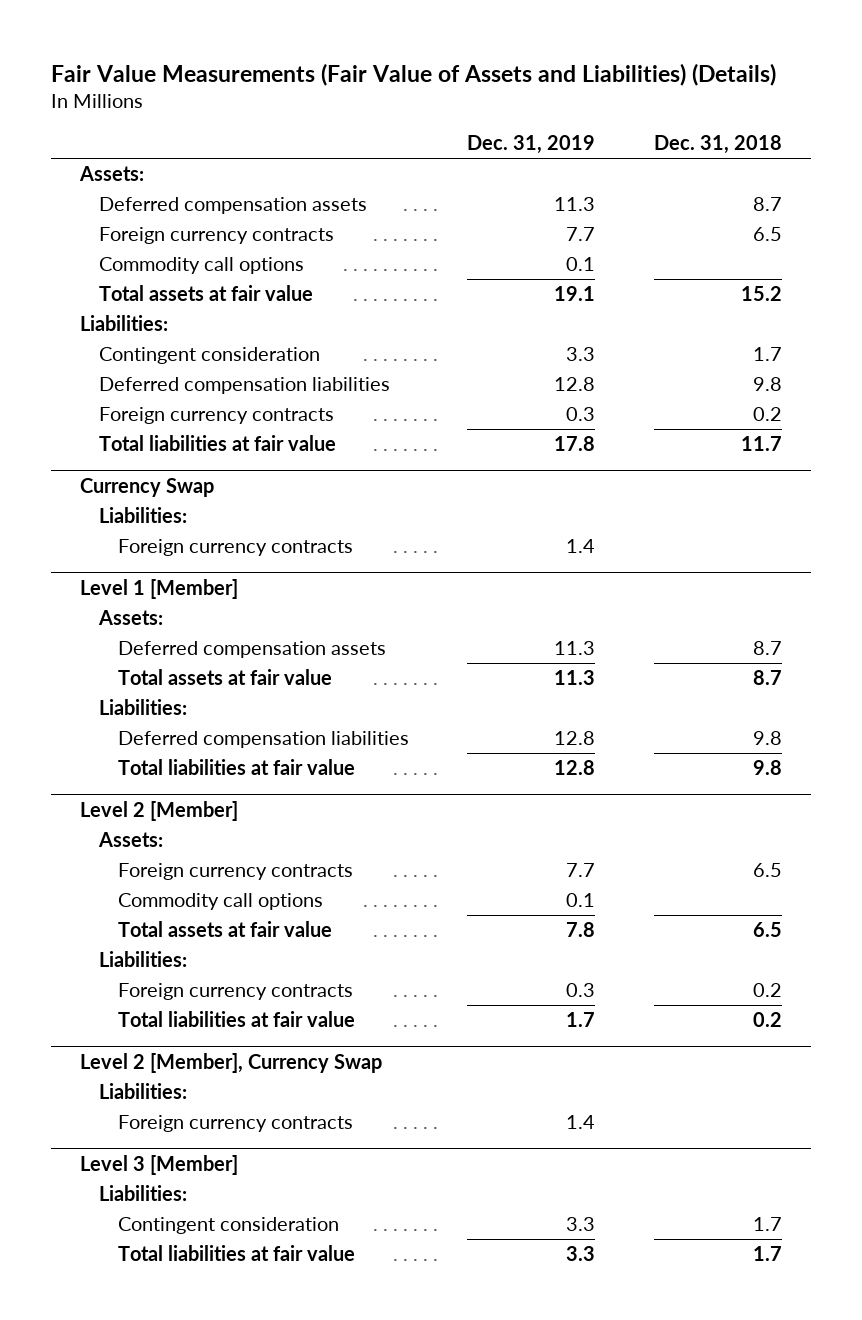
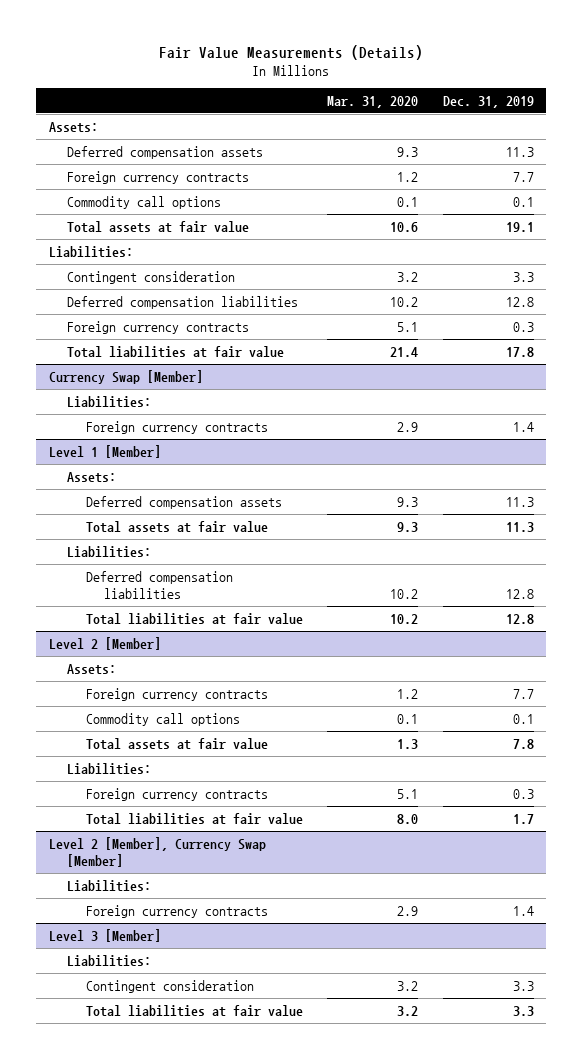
[51,62,777,86] Fair Value Measurements (Fair Value of Assets and Liabilities) (Details) -> [159,44,424,60] Fair Value Measurements (Details)
[653,135,782,155] Dec. 31, 2018 -> none
none -> [327,95,419,108] Mar. 31, 2020
[80,477,215,497] Currency Swap -> [48,369,203,384] Currency Swap [Member]
[80,1052,383,1073] Level 2 [Member], Currency Swap -> [48,836,266,867] Level 2 [Member], Currency Swap [Member]

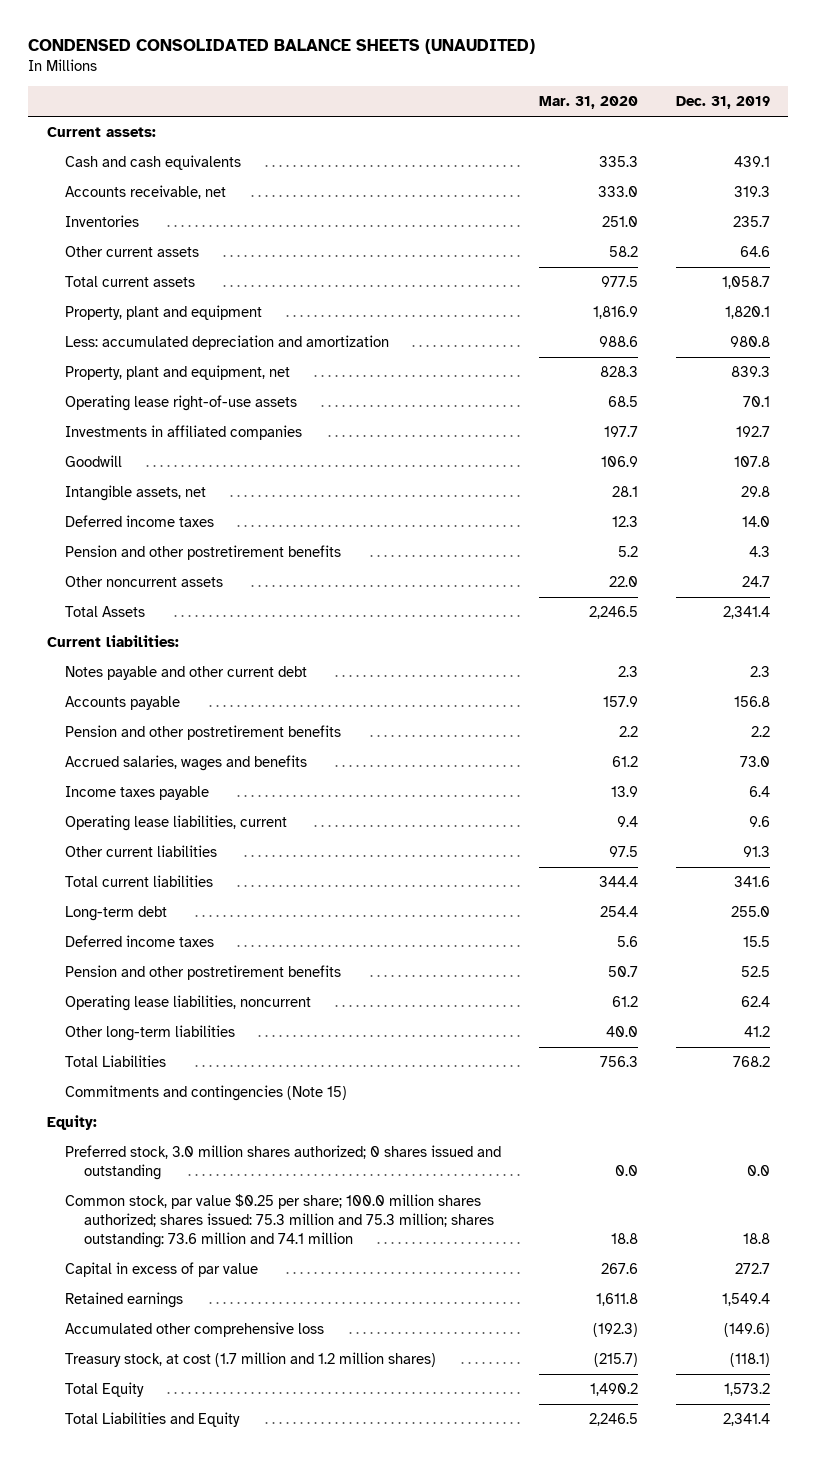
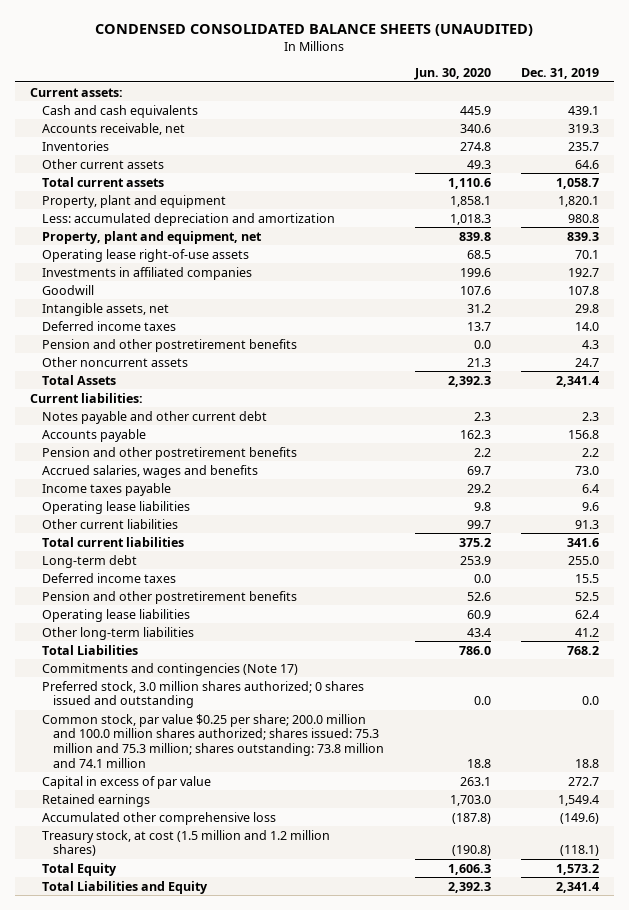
[538,96,638,110] Mar. 31, 2020 -> none
none -> [413,67,491,80] Jun. 30, 2020
[65,815,288,832] Operating lease liabilities, current -> [41,500,190,514] Operating lease liabilities
[65,995,312,1012] Operating lease liabilities, noncurrent -> [41,608,190,622] Operating lease liabilities
[46,1115,97,1131] Equity: -> none
[65,1085,348,1102] Commitments and contingencies (Note 15) -> [41,662,298,676] Commitments and contingencies (Note 17)
[65,1194,495,1249] Common stock, par value $0.25 per share; 100.0 million shares authorized; shares issued: 75.3 million and 75.3 million; shares outstanding: 73.6 million and 74.1 million -> [41,713,385,768] Common stock, par value $0.25 per share; 200.0 million and 100.0 million shares authorized; shares issued: 75.3 million and 75.3 million; shares outstanding: 73.8 million and 74.1 million
[65,1352,437,1368] Treasury stock, at cost (1.7 million and 1.2 million shares) -> [41,829,330,857] Treasury stock, at cost (1.5 million and 1.2 million shares)

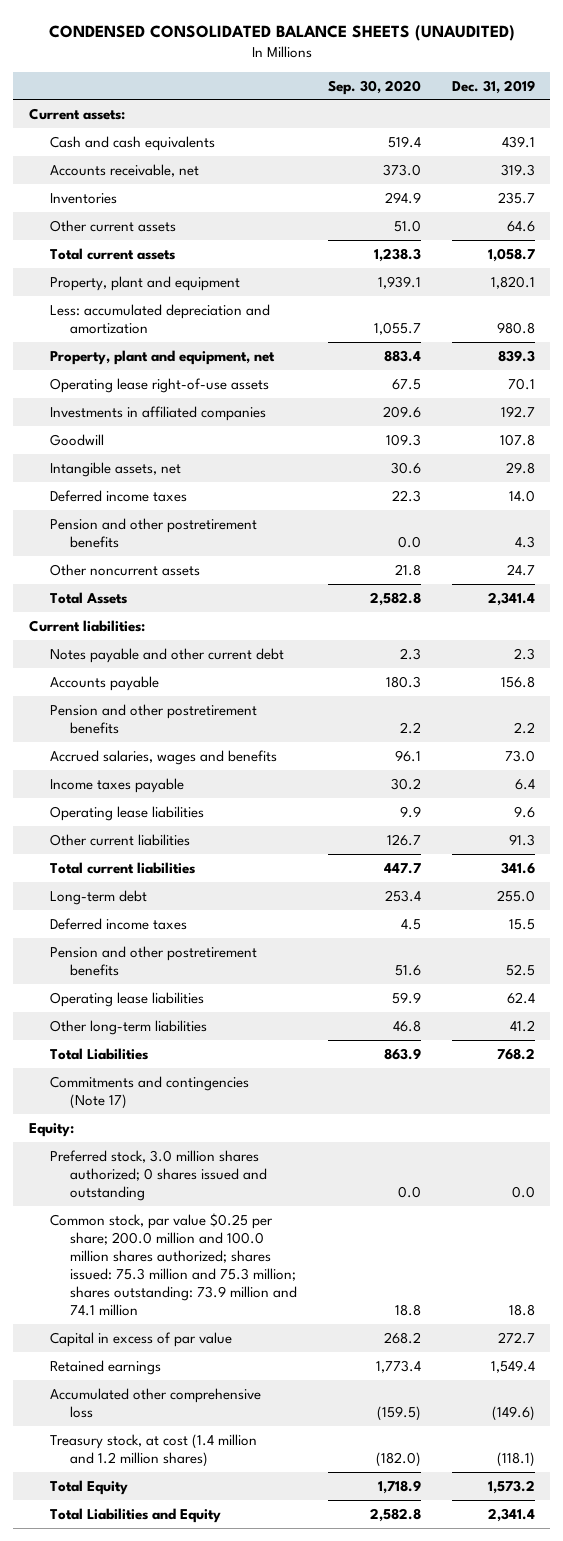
[413,67,491,80] Jun. 30, 2020 -> none
none -> [328,79,422,95] Sep. 30, 2020
none -> [28,1122,74,1137] Equity:
[41,713,385,768] Common stock, par value $0.25 per share; 200.0 million and 100.0 million shares authorized; shares issued: 75.3 million and 75.3 million; shares outstanding: 73.8 million and 74.1 million -> [49,1212,298,1317] Common stock, par value $0.25 per share; 200.0 million and 100.0 million shares authorized; shares issued: 75.3 million and 75.3 million; shares outstanding: 73.9 million and 74.1 million
[41,829,330,857] Treasury stock, at cost (1.5 million and 1.2 million shares) -> [49,1433,257,1467] Treasury stock, at cost (1.4 million and 1.2 million shares)

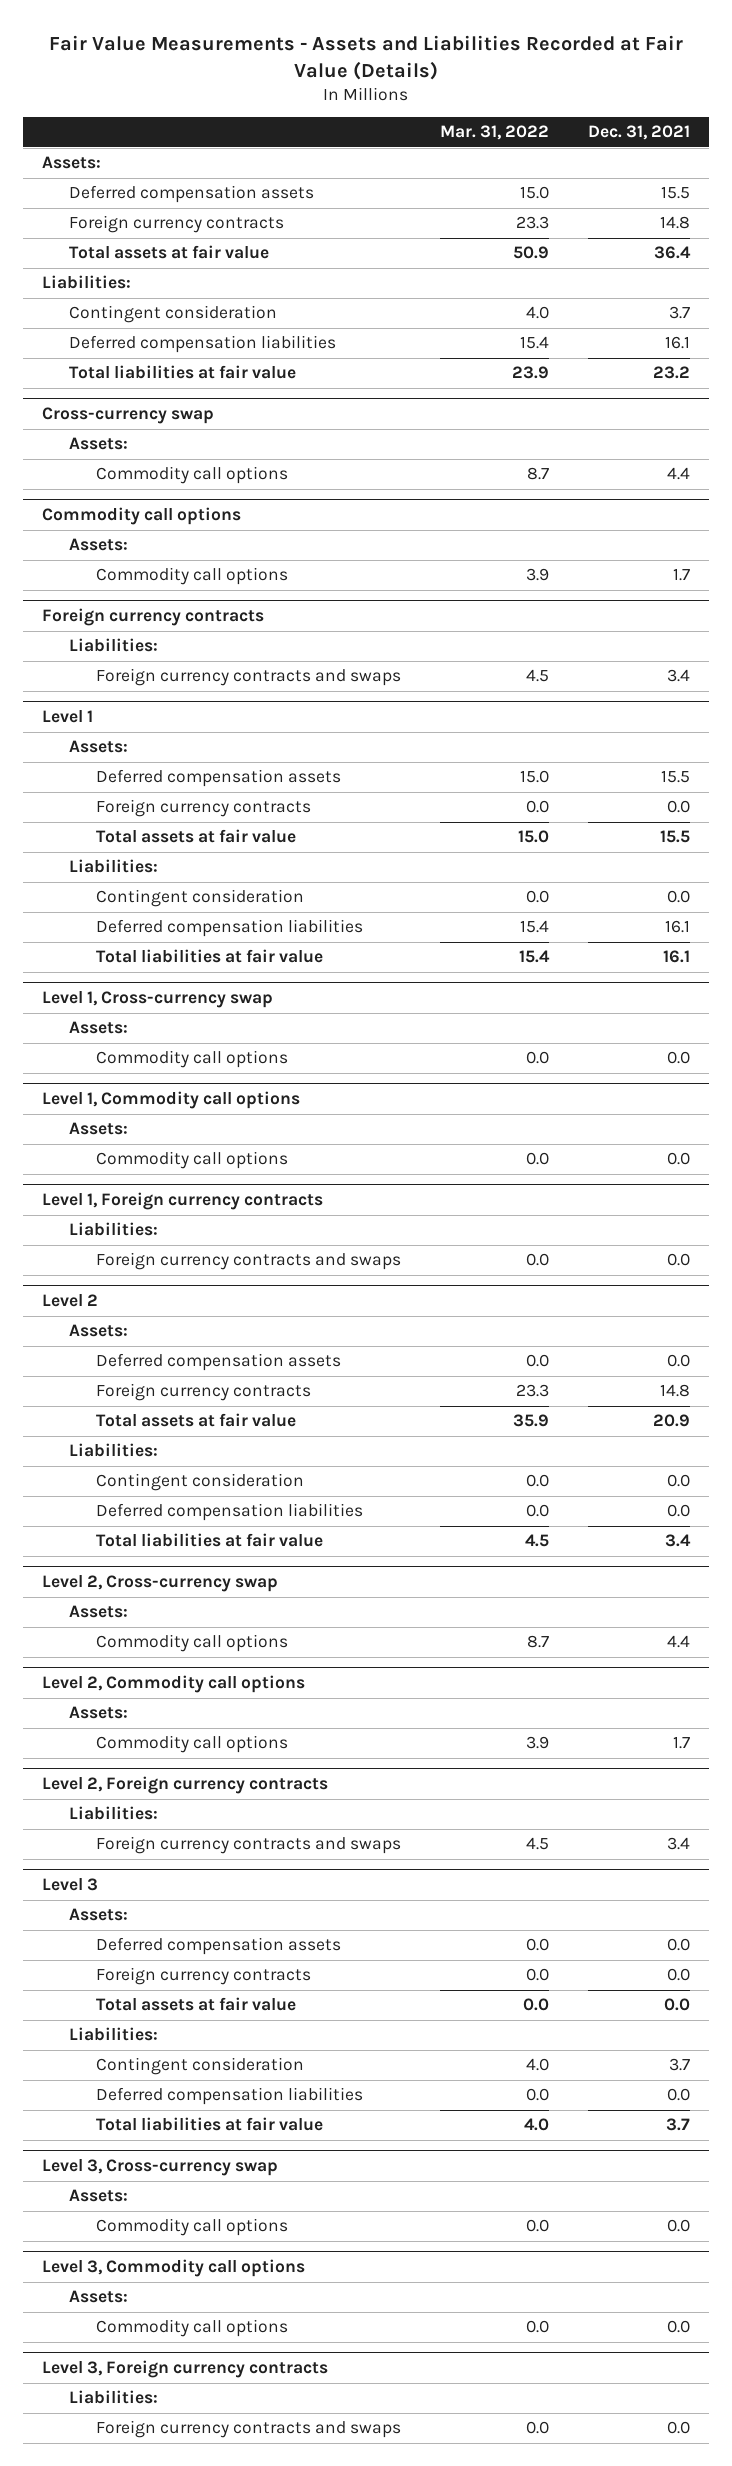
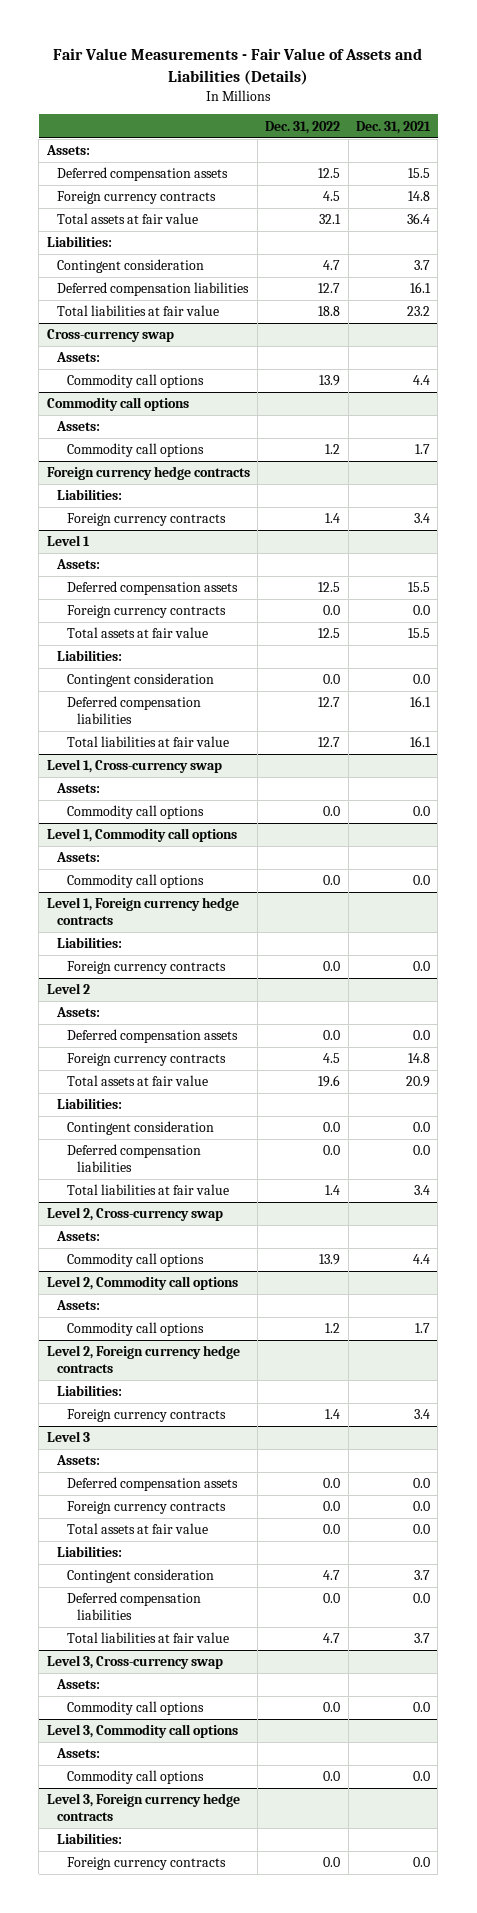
[48,34,683,80] Fair Value Measurements - Assets and Liabilities Recorded at Fair Value (Details) -> [53,48,423,85] Fair Value Measurements - Fair Value of Assets and Liabilities (Details)
[439,125,549,141] Mar. 31, 2022 -> none
none -> [265,120,341,134] Dec. 31, 2022
[42,608,265,627] Foreign currency contracts -> [46,466,250,481] Foreign currency hedge contracts
[96,668,402,687] Foreign currency contracts and swaps -> [67,513,227,527] Foreign currency contracts
[42,1192,324,1211] Level 1, Foreign currency contracts -> [46,897,239,925] Level 1, Foreign currency hedge contracts
[96,1252,402,1271] Foreign currency contracts and swaps -> [67,961,227,975] Foreign currency contracts
[42,1776,329,1795] Level 2, Foreign currency contracts -> [46,1345,240,1373] Level 2, Foreign currency hedge contracts
[96,1836,402,1855] Foreign currency contracts and swaps -> [67,1409,227,1423] Foreign currency contracts
[42,2360,329,2379] Level 3, Foreign currency contracts -> [46,1793,240,1821] Level 3, Foreign currency hedge contracts
[96,2420,402,2439] Foreign currency contracts and swaps -> [67,1857,227,1871] Foreign currency contracts

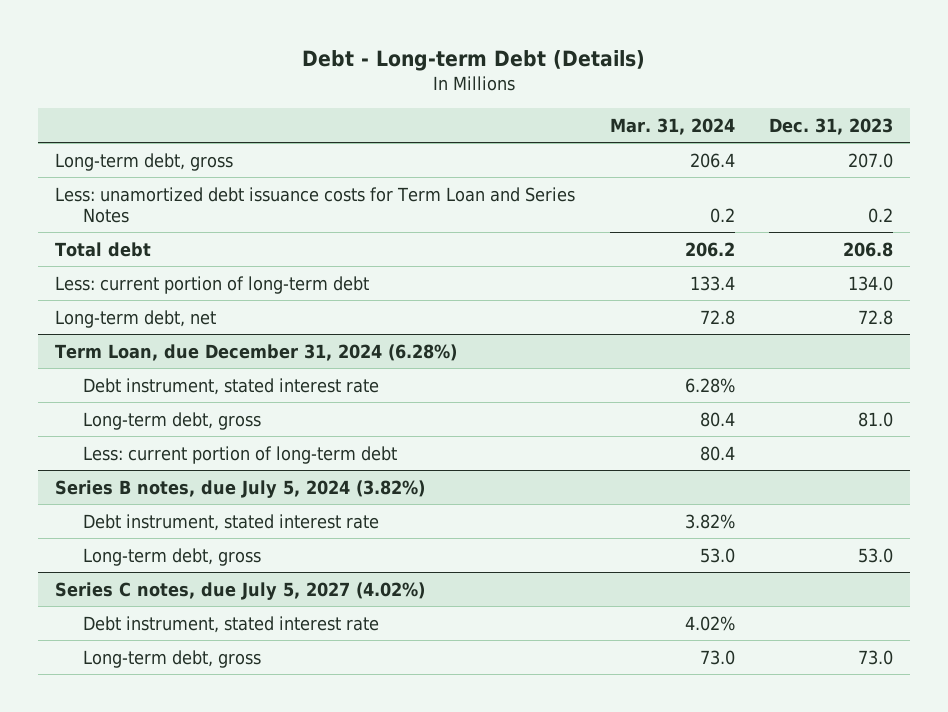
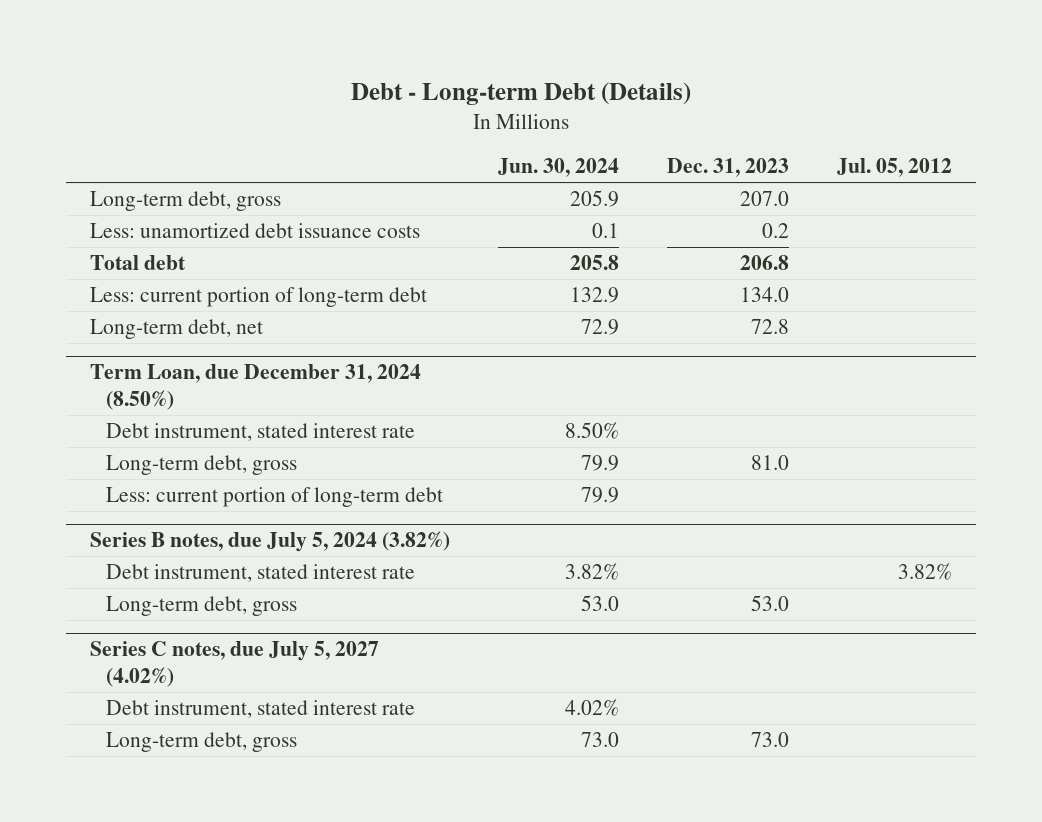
[609,117,735,135] Mar. 31, 2024 -> none
none -> [498,158,620,178] Jun. 30, 2024
none -> [837,158,953,178] Jul. 05, 2012
[55,186,576,223] Less: unamortized debt issuance costs for Term Loan and Series Notes -> [89,223,420,239] Less: unamortized debt issuance costs
[55,343,458,361] Term Loan, due December 31, 2024 (6.28%) -> [89,364,421,410] Term Loan, due December 31, 2024 (8.50%)

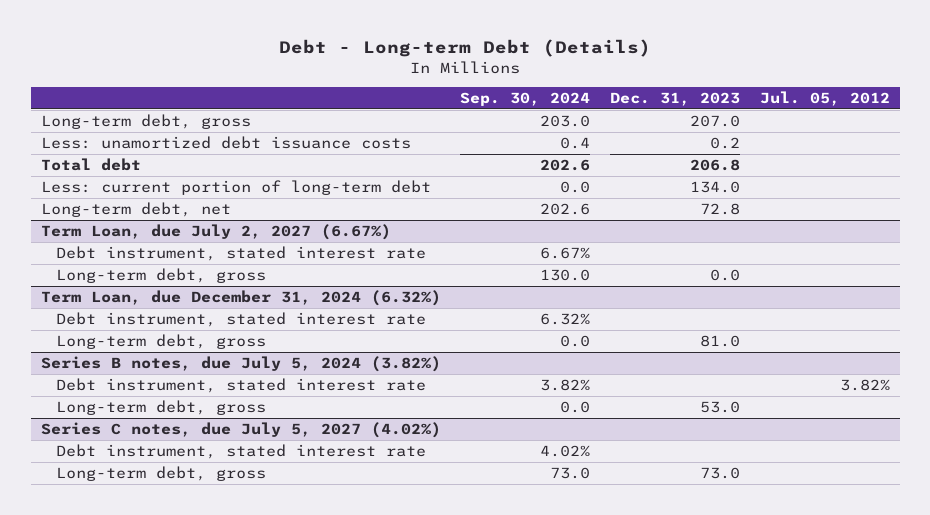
[498,158,620,178] Jun. 30, 2024 -> none
none -> [460,91,591,106] Sep. 30, 2024
[89,364,421,410] Term Loan, due December 31, 2024 (8.50%) -> none
none -> [40,223,391,240] Term Loan, due July 2, 2027 (6.67%)
none -> [55,267,266,283] Long-term debt, gross
none -> [40,289,441,306] Term Loan, due December 31, 2024 (6.32%)
none -> [55,311,426,327] Debt instrument, stated interest rate
[106,487,444,508] Less: current portion of long-term debt -> none

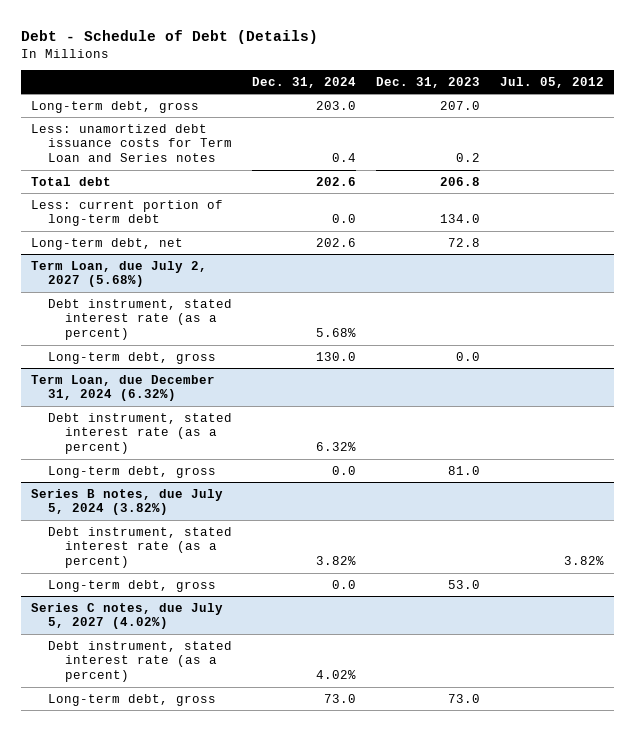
[279,39,652,58] Debt - Long-term Debt (Details) -> [21,29,319,44] Debt - Schedule of Debt (Details)
[460,91,591,106] Sep. 30, 2024 -> none
none -> [251,77,356,89] Dec. 31, 2024
[40,135,411,149] Less: unamortized debt issuance costs -> [31,123,233,163] Less: unamortized debt issuance costs for Term Loan and Series notes
[40,223,391,240] Term Loan, due July 2, 2027 (6.67%) -> [31,260,208,288] Term Loan, due July 2, 2027 (5.68%)
[55,245,426,261] Debt instrument, stated interest rate -> [48,298,233,341] Debt instrument, stated interest rate (as a percent)
[55,311,426,327] Debt instrument, stated interest rate -> [48,412,233,455] Debt instrument, stated interest rate (as a percent)
[55,377,426,393] Debt instrument, stated interest rate -> [48,526,233,569] Debt instrument, stated interest rate (as a percent)
[55,443,426,459] Debt instrument, stated interest rate -> [48,640,233,683] Debt instrument, stated interest rate (as a percent)

